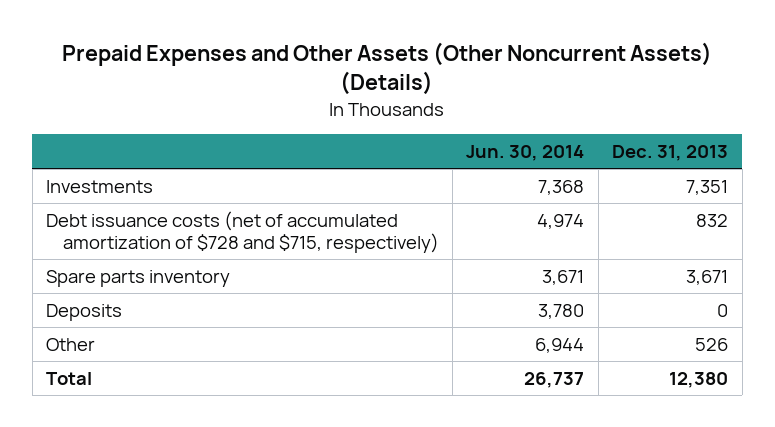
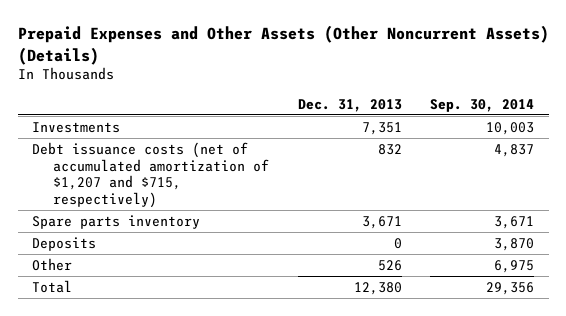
[466,144,585,161] Jun. 30, 2014 -> none
none -> [430,98,535,112] Sep. 30, 2014
[46,210,439,253] Debt issuance costs (net of accumulated amortization of $728 and $715, respectively) -> [31,141,270,209] Debt issuance costs (net of accumulated amortization of $1,207 and $715, respectively)

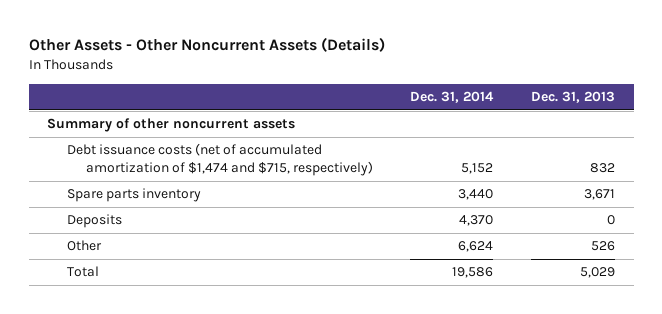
[17,25,549,65] Prepaid Expenses and Other Assets (Other Noncurrent Assets) (Details) -> [28,37,385,53] Other Assets - Other Noncurrent Assets (Details)
[430,98,535,112] Sep. 30, 2014 -> none
none -> [410,91,495,104] Dec. 31, 2014
[31,121,120,133] Investments -> none
none -> [47,118,296,133] Summary of other noncurrent assets
[31,141,270,209] Debt issuance costs (net of accumulated amortization of $1,207 and $715, respectively) -> [66,143,373,177] Debt issuance costs (net of accumulated amortization of $1,474 and $715, respectively)
[353,281,402,295] 12,380 -> [579,267,615,279] 5,029

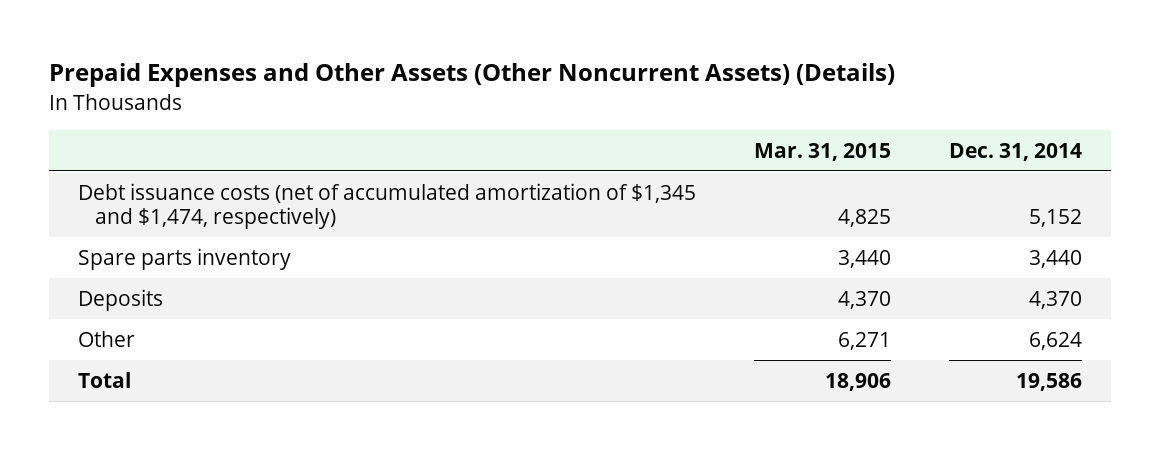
[28,37,385,53] Other Assets - Other Noncurrent Assets (Details) -> [49,63,896,88] Prepaid Expenses and Other Assets (Other Noncurrent Assets) (Details)
[530,91,615,104] Dec. 31, 2013 -> none
none -> [753,142,891,161] Mar. 31, 2015
[47,118,296,133] Summary of other noncurrent assets -> none
[66,143,373,177] Debt issuance costs (net of accumulated amortization of $1,474 and $715, respectively) -> [78,182,697,230] Debt issuance costs (net of accumulated amortization of $1,345 and $1,474, respectively)

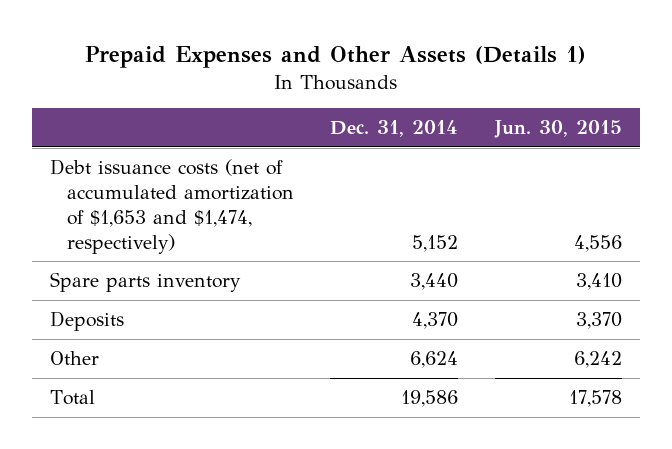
[49,63,896,88] Prepaid Expenses and Other Assets (Other Noncurrent Assets) (Details) -> [84,46,586,69] Prepaid Expenses and Other Assets (Details 1)
[753,142,891,161] Mar. 31, 2015 -> none
none -> [493,120,622,139] Jun. 30, 2015
[78,182,697,230] Debt issuance costs (net of accumulated amortization of $1,345 and $1,474, respectively) -> [50,159,295,254] Debt issuance costs (net of accumulated amortization of $1,653 and $1,474, respectively)

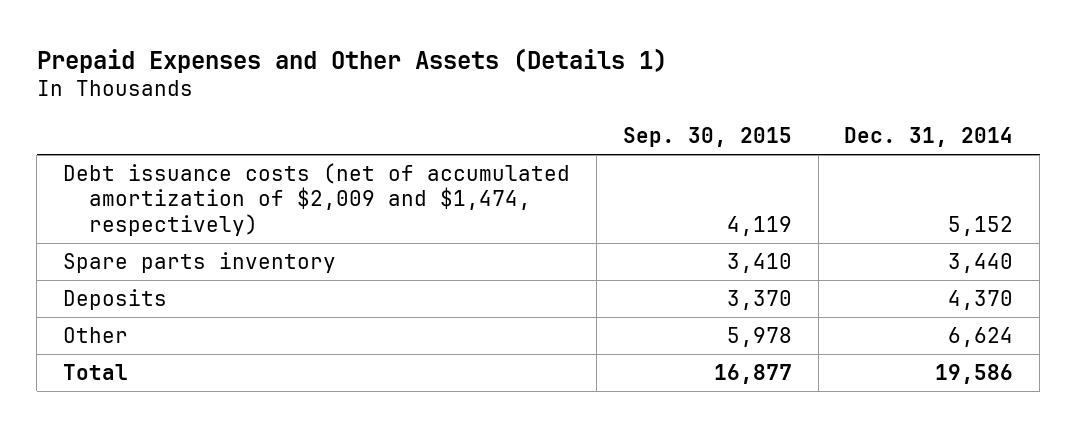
[493,120,622,139] Jun. 30, 2015 -> none
none -> [622,126,792,147] Sep. 30, 2015
[50,159,295,254] Debt issuance costs (net of accumulated amortization of $1,653 and $1,474, respectively) -> [63,163,571,236] Debt issuance costs (net of accumulated amortization of $2,009 and $1,474, respectively)

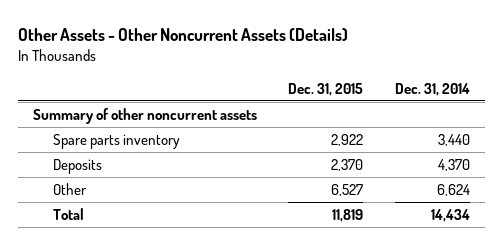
[36,47,667,73] Prepaid Expenses and Other Assets (Details 1) -> [17,27,348,41] Other Assets - Other Noncurrent Assets (Details)
[622,126,792,147] Sep. 30, 2015 -> none
none -> [288,82,364,96] Dec. 31, 2015
[63,163,571,236] Debt issuance costs (net of accumulated amortization of $2,009 and $1,474, respectively) -> none
none -> [33,108,258,125] Summary of other noncurrent assets
[935,364,1014,385] 19,586 -> [430,209,470,223] 14,434

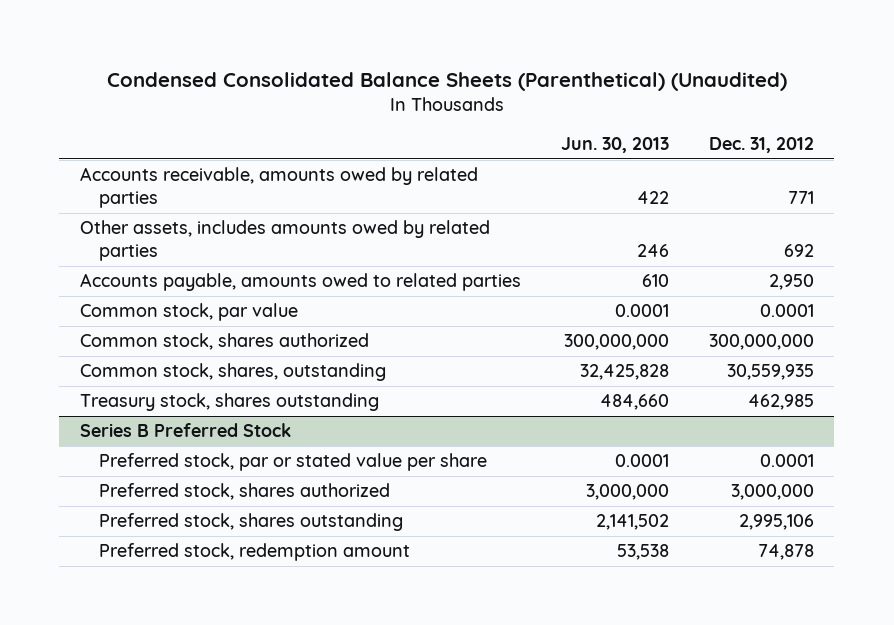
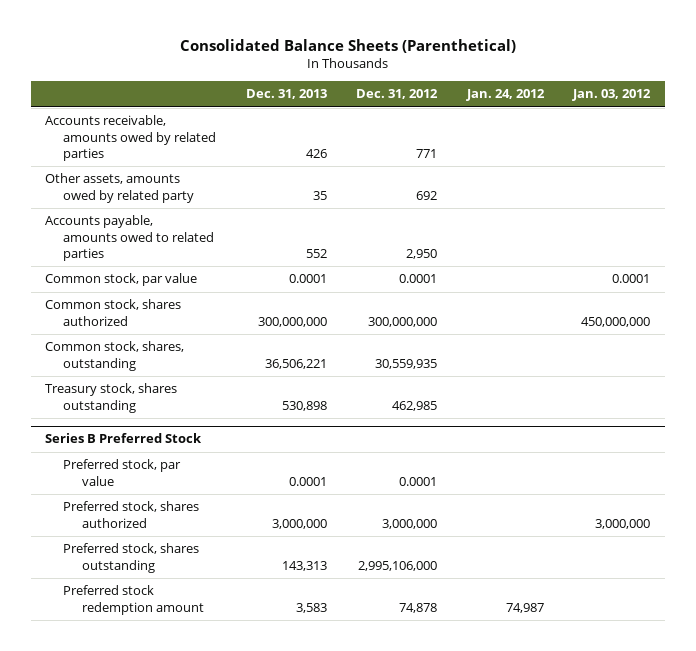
[106,72,787,92] Condensed Consolidated Balance Sheets (Parenthetical) (Unaudited) -> [179,38,516,53] Consolidated Balance Sheets (Parenthetical)
[560,137,669,154] Jun. 30, 2013 -> none
none -> [245,89,327,100] Dec. 31, 2013
none -> [465,89,545,102] Jan. 24, 2012
none -> [572,89,652,102] Jan. 03, 2012
[79,220,490,262] Other assets, includes amounts owed by related parties -> [45,173,195,203] Other assets, amounts owed by related party
[98,453,487,472] Preferred stock, par or stated value per share -> [63,459,182,486] Preferred stock, par value
[739,514,815,531] 2,995,106 -> [358,560,438,571] 2,995,106,000
[98,543,410,562] Preferred stock, redemption amount -> [63,585,204,615] Preferred stock redemption amount

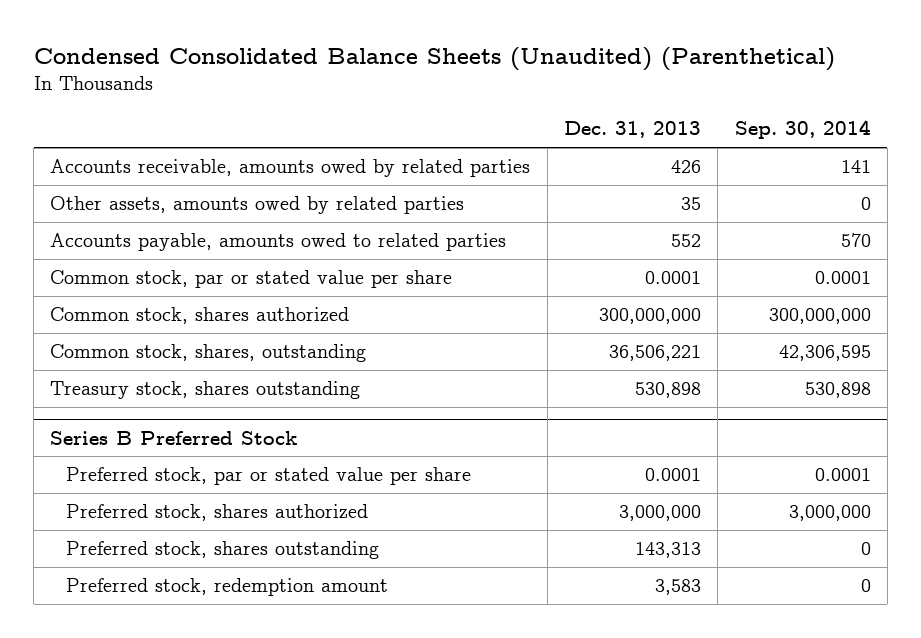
[179,38,516,53] Consolidated Balance Sheets (Parenthetical) -> [33,46,835,71] Condensed Consolidated Balance Sheets (Unaudited) (Parenthetical)
[356,89,439,100] Dec. 31, 2012 -> none
[465,89,545,102] Jan. 24, 2012 -> none
[572,89,652,102] Jan. 03, 2012 -> none
none -> [734,120,871,140] Sep. 30, 2014
[45,173,195,203] Other assets, amounts owed by related party -> [50,196,465,215] Other assets, amounts owed by related parties
[45,273,198,287] Common stock, par value -> [50,270,453,289] Common stock, par or stated value per share
[63,459,182,486] Preferred stock, par value -> [66,467,472,486] Preferred stock, par or stated value per share
[63,585,204,615] Preferred stock redemption amount -> [66,578,389,597] Preferred stock, redemption amount

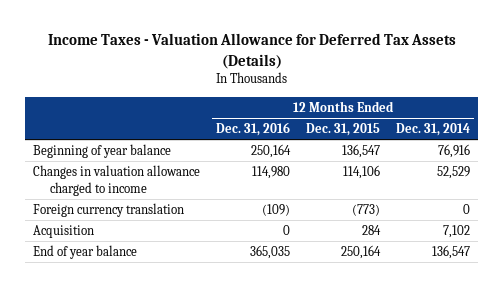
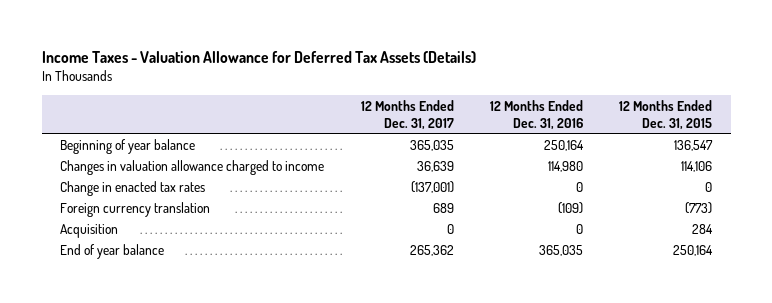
[396,123,471,137] Dec. 31, 2014 -> none
none -> [360,99,454,131] 12 Months Ended Dec. 31, 2017
none -> [60,181,206,197] Change in enacted tax rates

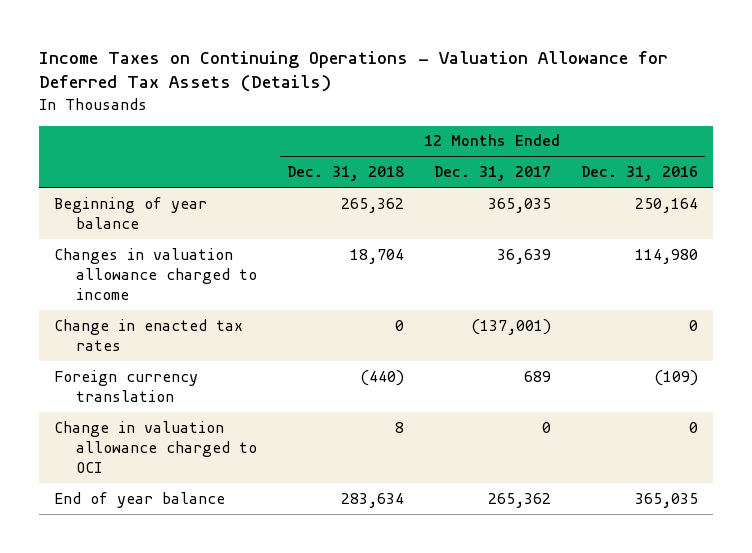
[41,50,476,63] Income Taxes - Valuation Allowance for Deferred Tax Assets (Details) -> [39,50,669,93] Income Taxes on Continuing Operations - Valuation Allowance for Deferred Tax Assets (Details)
[619,99,713,131] 12 Months Ended Dec. 31, 2015 -> none
none -> [286,166,404,182] Dec. 31, 2018
[60,224,119,239] Acquisition -> none
none -> [54,420,258,473] Change in valuation allowance charged to OCI

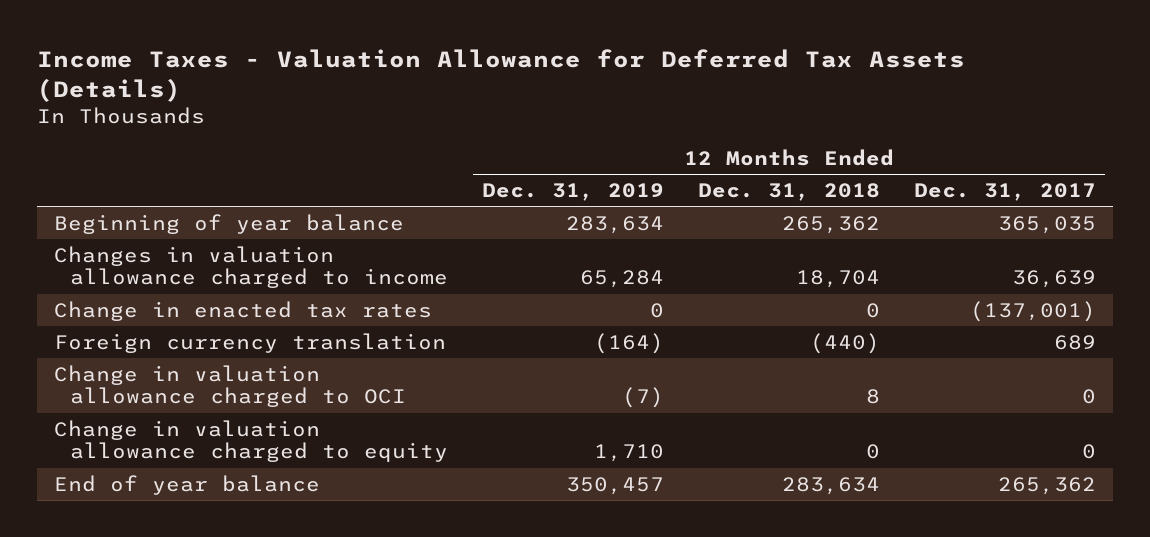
[39,50,669,93] Income Taxes on Continuing Operations - Valuation Allowance for Deferred Tax Assets (Details) -> [36,48,965,102] Income Taxes - Valuation Allowance for Deferred Tax Assets (Details)
[580,166,698,182] Dec. 31, 2016 -> none
none -> [481,182,664,201] Dec. 31, 2019
none -> [53,419,448,463] Change in valuation allowance charged to equity

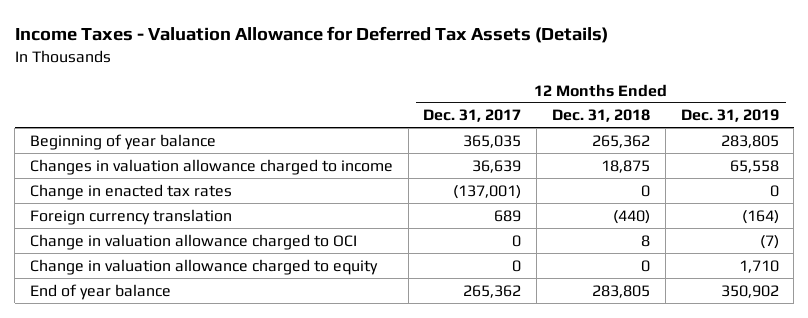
[565,215,664,234] 283,634 -> [720,134,779,148] 283,805
[579,270,664,289] 65,284 -> [729,159,779,173] 65,558
[796,270,881,289] 18,704 -> [600,159,650,173] 18,875
[565,476,664,495] 350,457 -> [720,284,779,298] 350,902
[782,476,881,495] 283,634 -> [591,284,650,298] 283,805

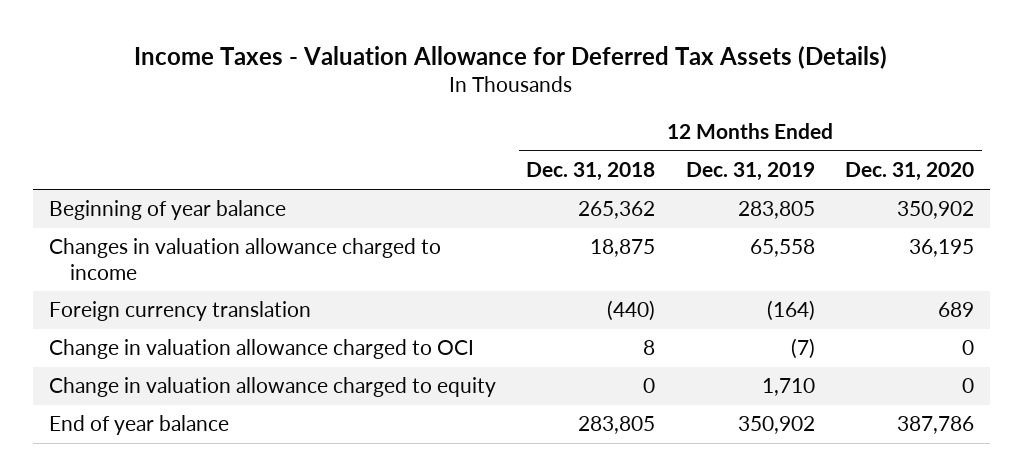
[423,109,522,123] Dec. 31, 2017 -> none
none -> [845,162,975,182] Dec. 31, 2020
[29,183,232,200] Change in enacted tax rates -> none

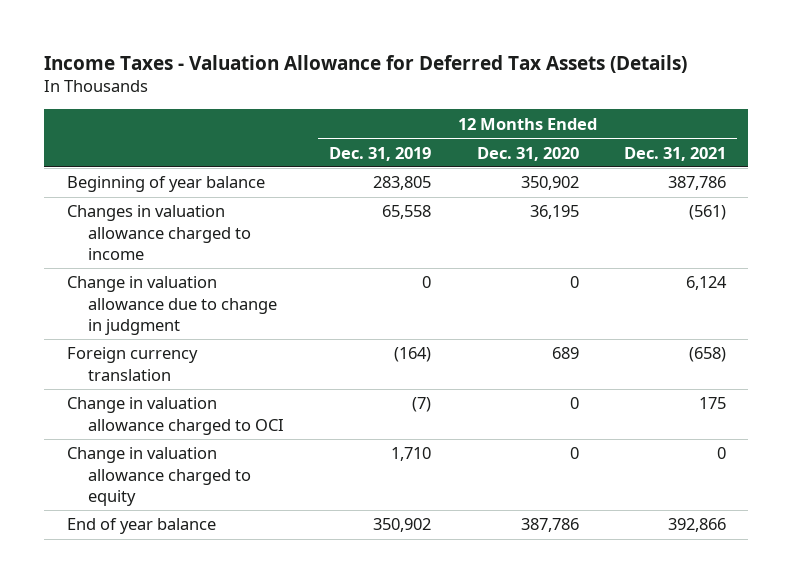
[526,162,656,182] Dec. 31, 2018 -> none
none -> [623,146,726,161] Dec. 31, 2021
none -> [66,276,278,335] Change in valuation allowance due to change in judgment

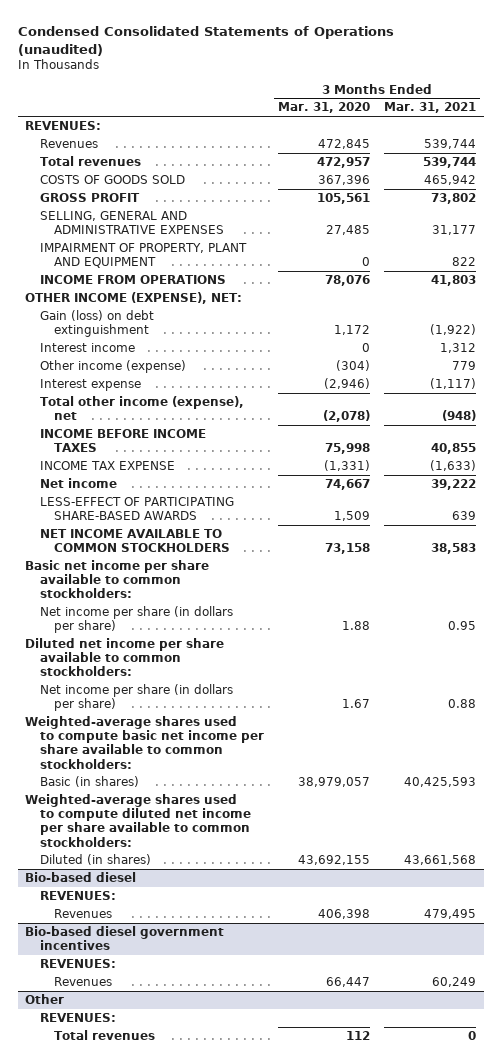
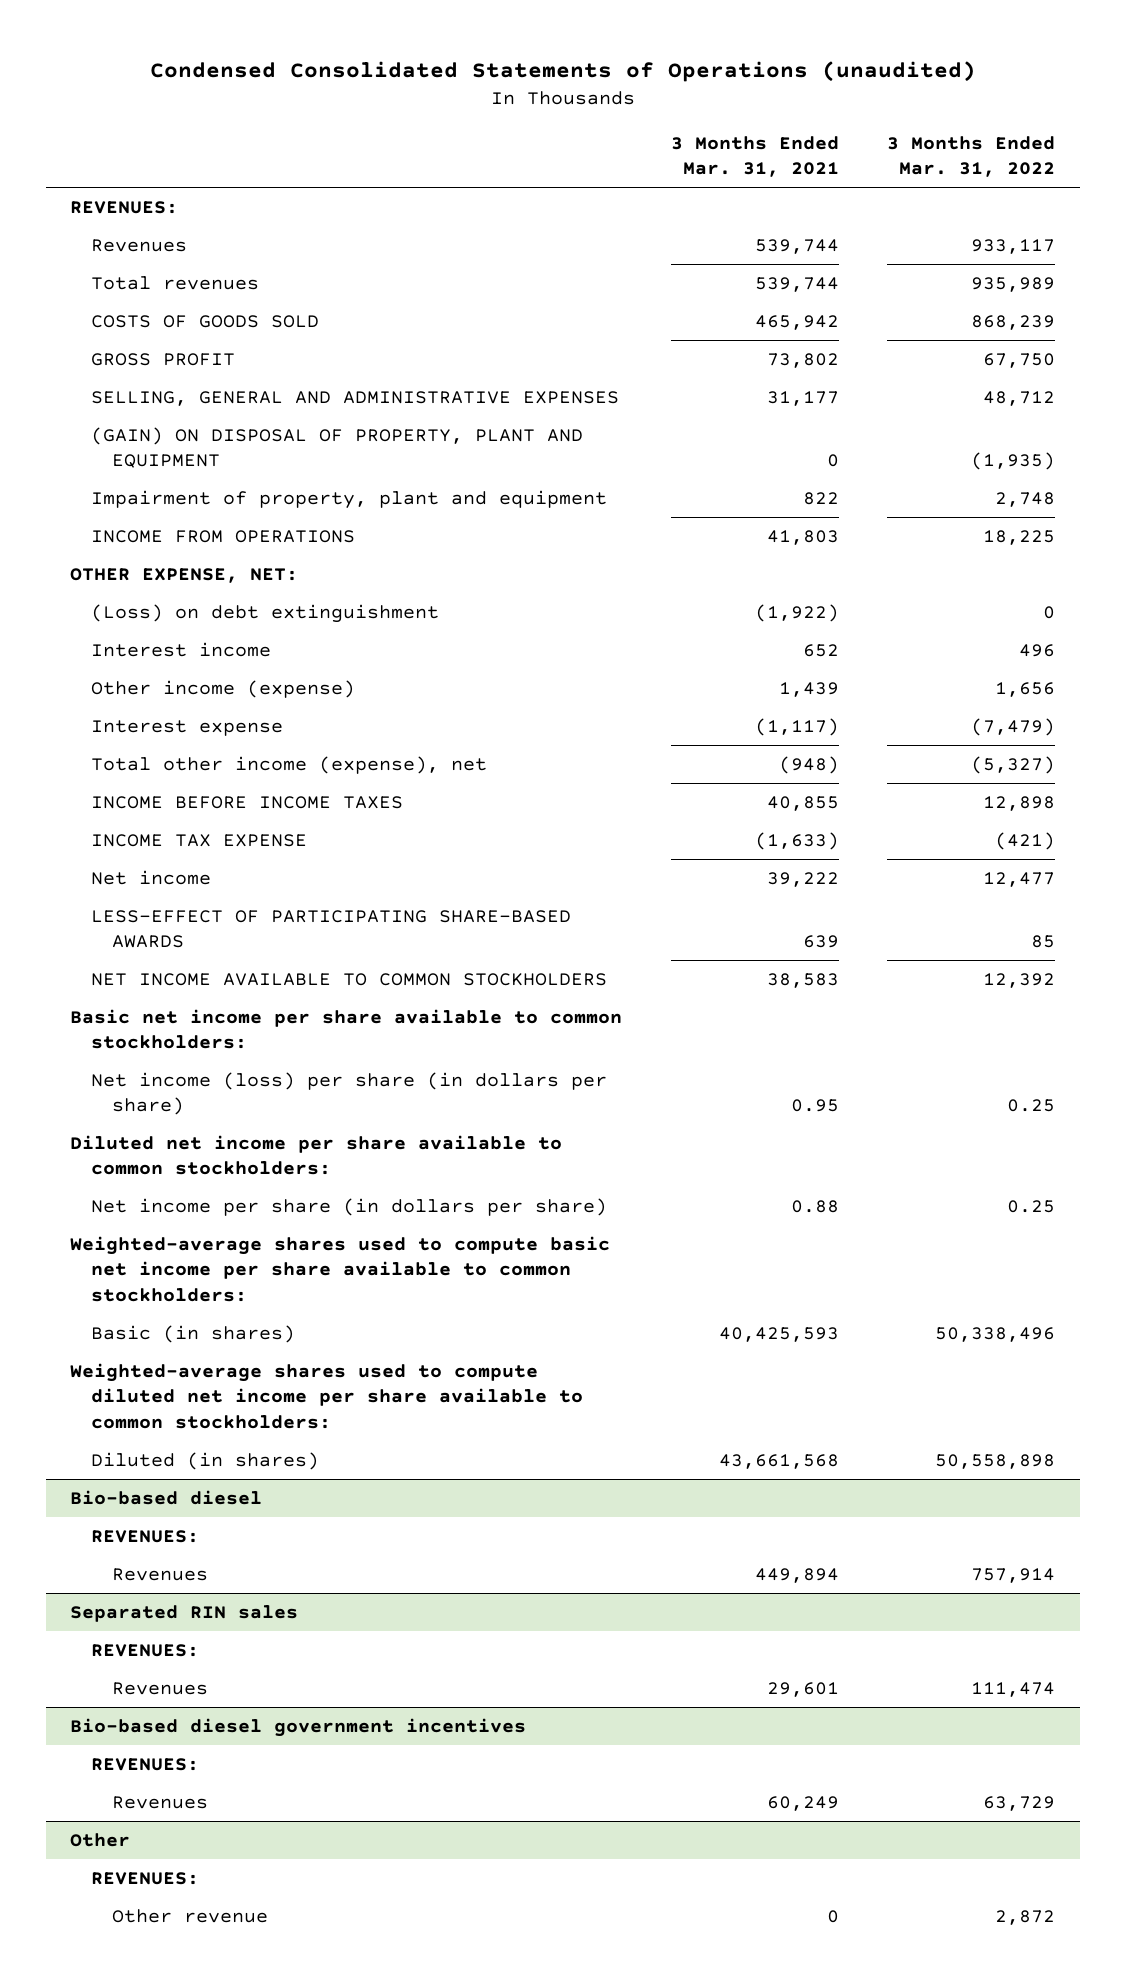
[278,102,371,114] Mar. 31, 2020 -> none
none -> [887,135,1056,178] 3 Months Ended Mar. 31, 2022
none -> [91,426,584,469] (GAIN) ON DISPOSAL OF PROPERTY, PLANT AND EQUIPMENT
[39,243,247,269] IMPAIRMENT OF PROPERTY, PLANT AND EQUIPMENT -> [91,489,608,509] Impairment of property, plant and equipment
[25,292,243,305] OTHER INCOME (EXPENSE), NET: -> [69,567,298,583] OTHER EXPENSE, NET:
[39,310,154,338] Gain (loss) on debt extinguishment -> [91,603,440,623] (Loss) on debt extinguishment
[440,343,477,354] 1,312 -> [802,643,839,657] 652
[452,361,477,371] 779 -> [778,681,839,697] 1,439
[39,606,233,634] Net income per share (in dollars per share) -> [91,1071,608,1116] Net income (loss) per share (in dollars per share)
[424,909,477,920] 479,495 -> [754,1567,839,1583] 449,894
none -> [69,1604,298,1622] Separated RIN sales
none -> [91,1643,200,1657] REVENUES:
none -> [112,1681,209,1695] Revenues
[54,1030,156,1041] Total revenues -> none
none -> [112,1908,269,1923] Other revenue

